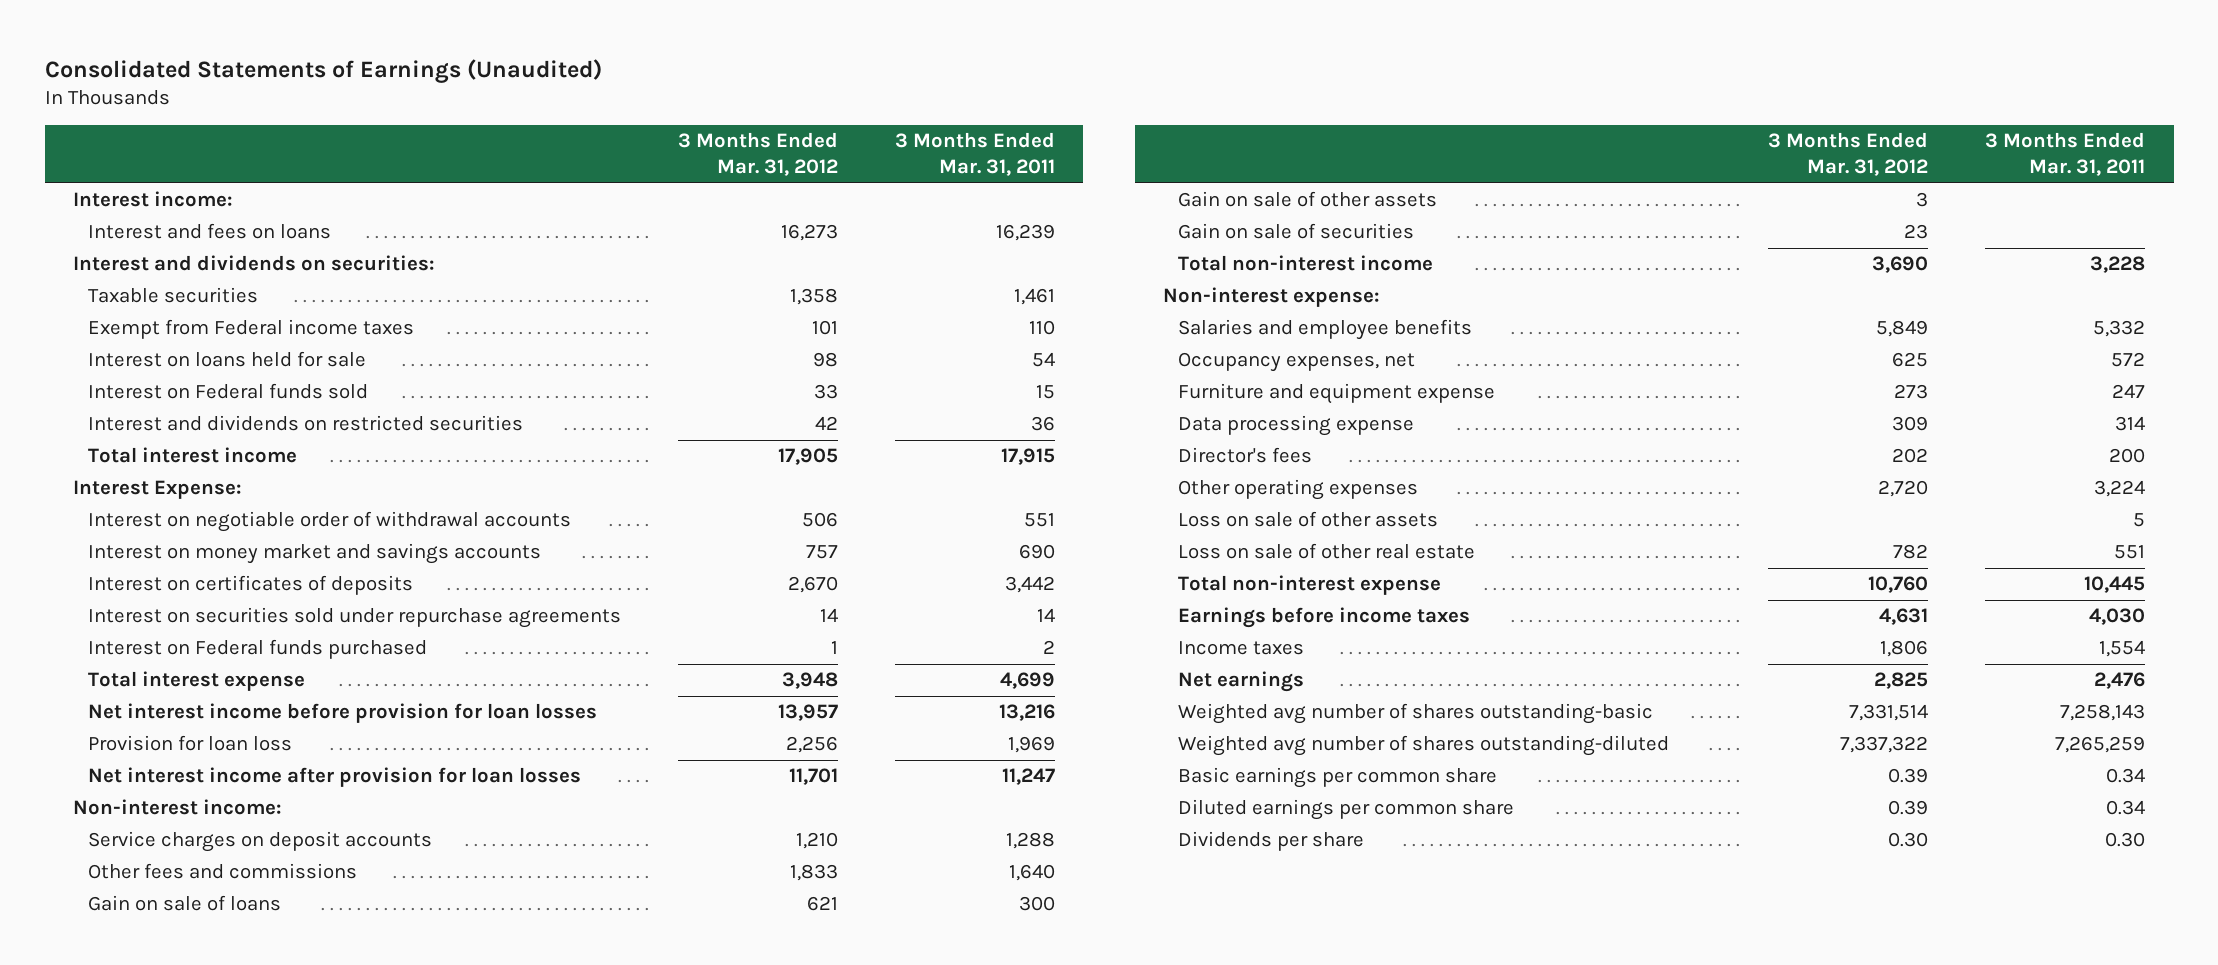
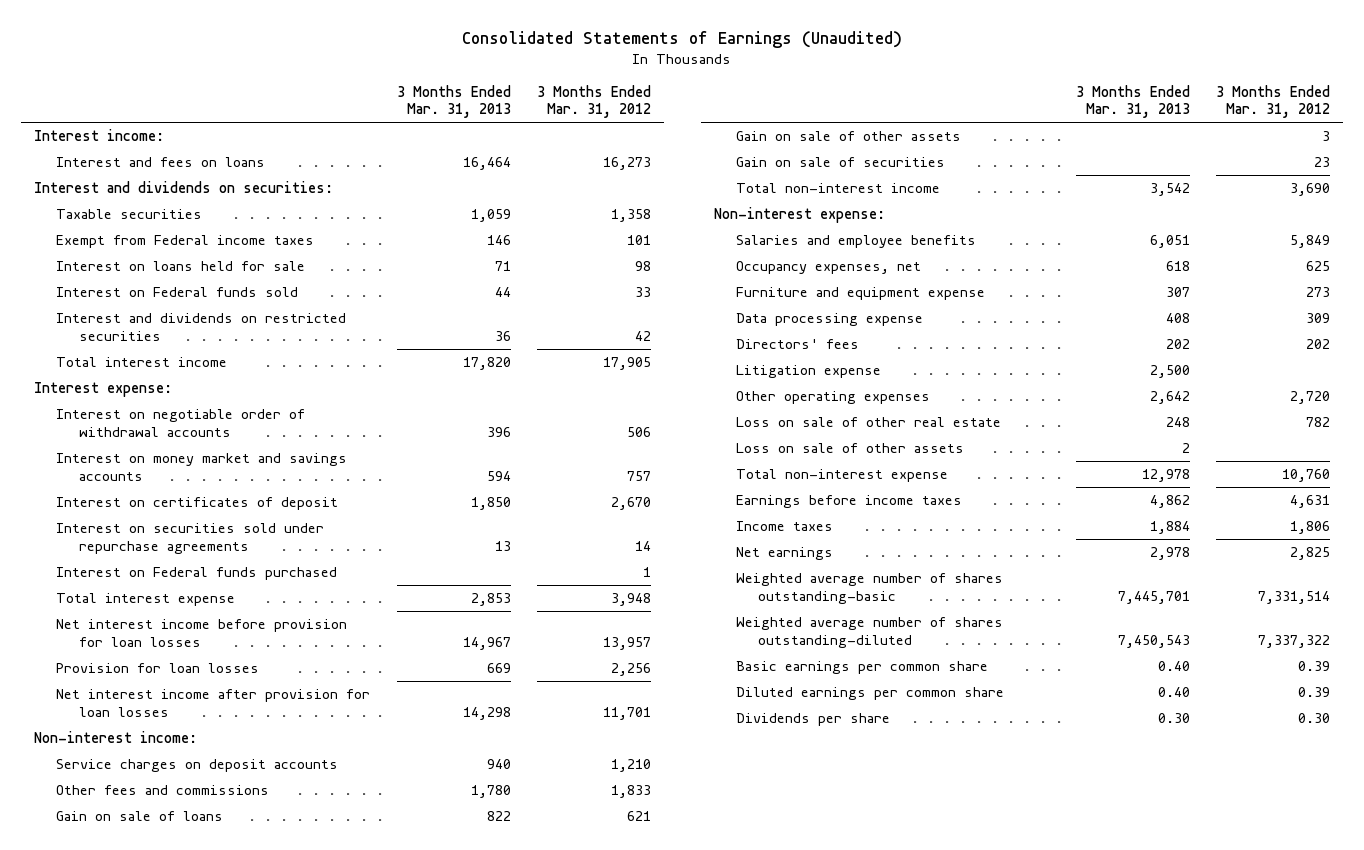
[894,132,1055,177] 3 Months Ended Mar. 31, 2011 -> none
none -> [396,84,511,119] 3 Months Ended Mar. 31, 2013
[73,480,243,500] Interest Expense: -> [34,382,173,398] Interest expense:
[87,575,413,596] Interest on certificates of deposits -> [56,497,339,511] Interest on certificates of deposit
[87,735,292,752] Provision for loan loss -> [56,663,260,674] Provision for loan losses
[1178,447,1313,464] Director's fees -> [735,339,859,350] Directors' fees
none -> [735,365,881,379] Litigation expense
[1178,511,1439,528] Loss on sale of other assets -> [735,443,964,454] Loss on sale of other assets
[1178,703,1654,725] Weighted avg number of shares outstanding-basic -> [735,573,1003,604] Weighted average number of shares outstanding-basic
[1178,735,1670,757] Weighted avg number of shares outstanding-diluted -> [735,617,1003,648] Weighted average number of shares outstanding-diluted

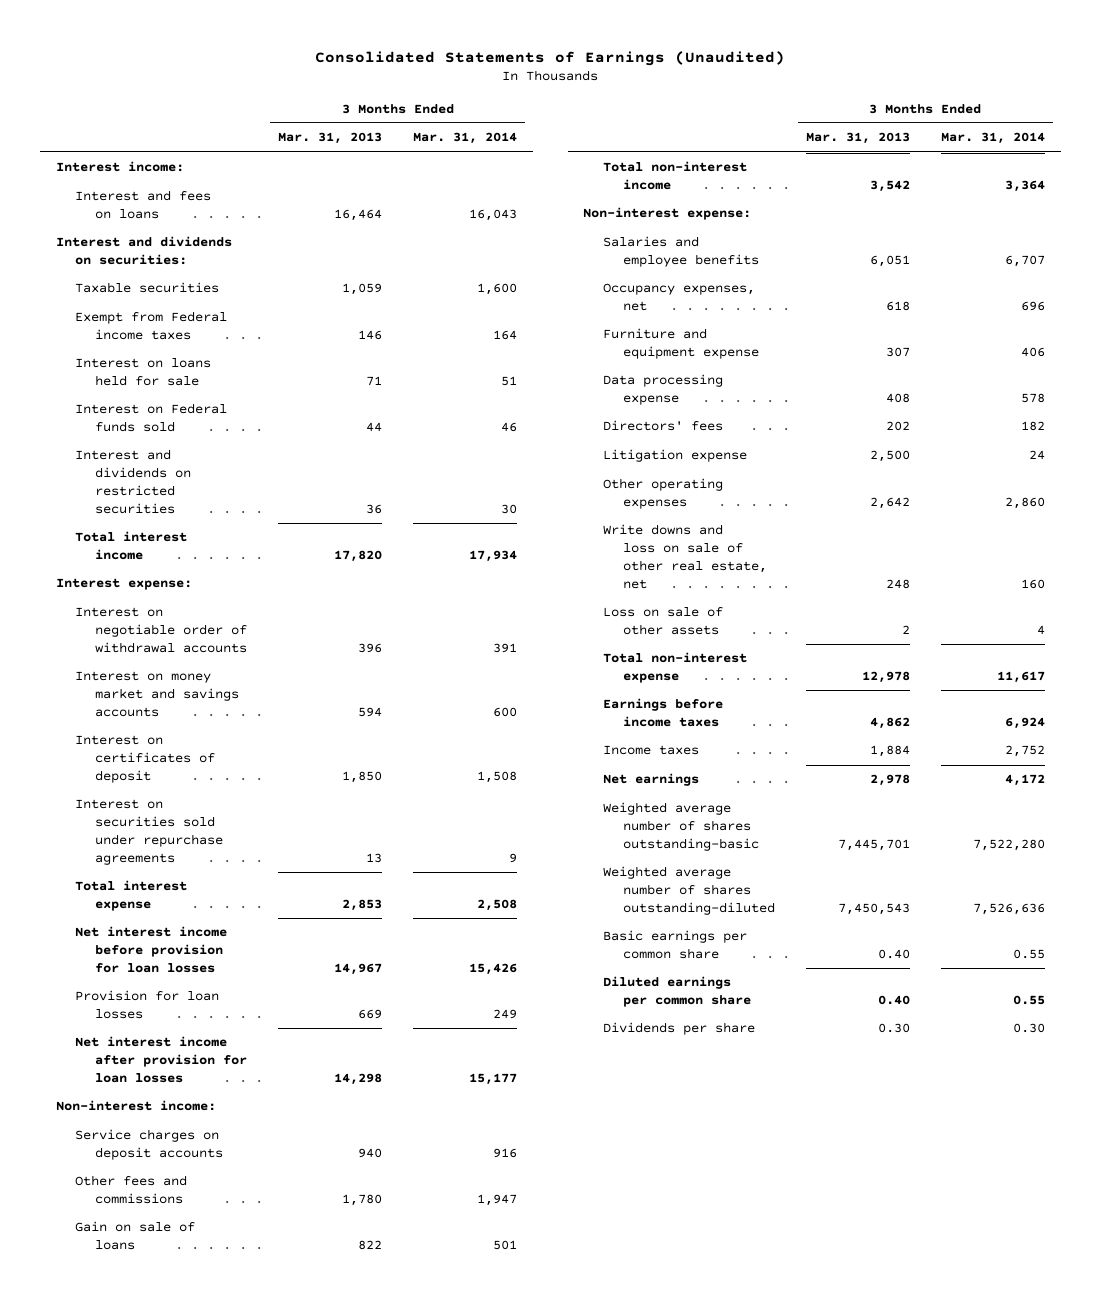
[536,84,651,119] 3 Months Ended Mar. 31, 2012 -> none
none -> [413,132,518,145] Mar. 31, 2014
[56,567,338,581] Interest on Federal funds purchased -> none
[735,131,961,142] Gain on sale of other assets -> none
[735,157,945,168] Gain on sale of securities -> none
[735,417,1001,428] Loss on sale of other real estate -> [602,524,767,589] Write downs and loss on sale of other real estate, net

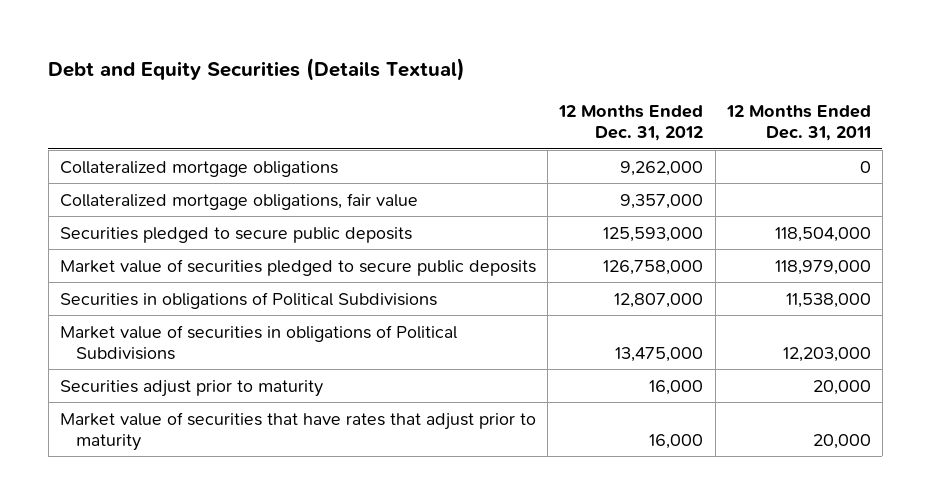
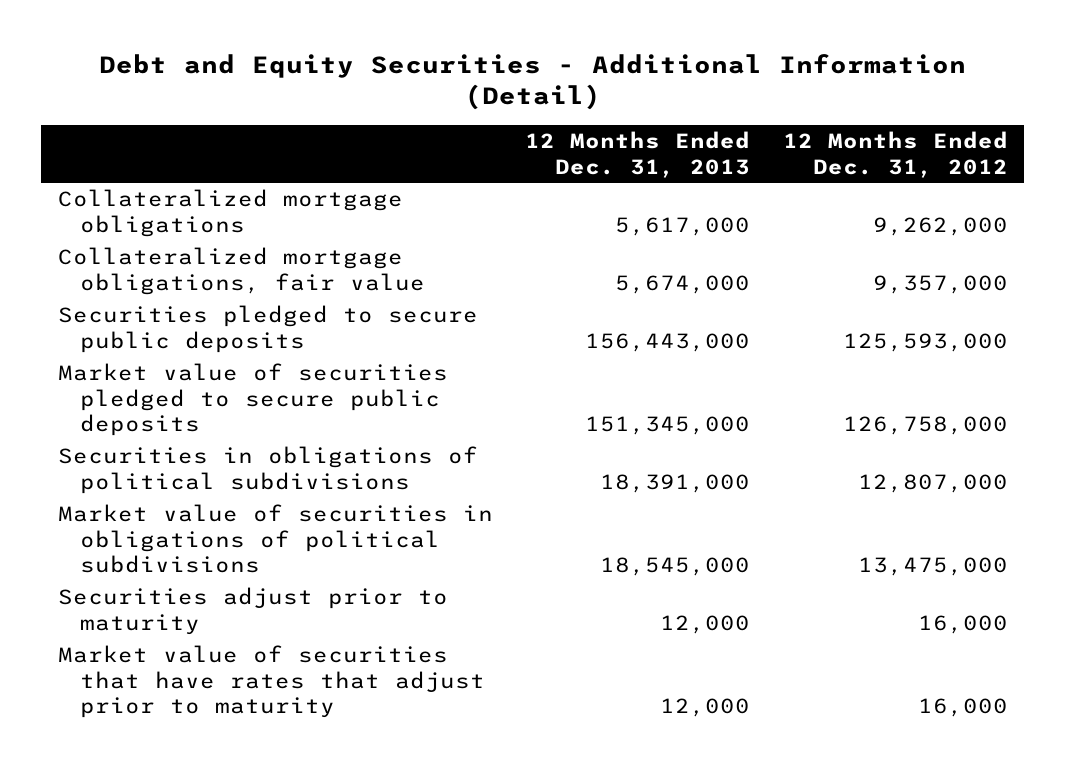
[48,58,466,82] Debt and Equity Securities (Details Textual) -> [98,53,966,111] Debt and Equity Securities - Additional Information (Detail)
[725,104,871,142] 12 Months Ended Dec. 31, 2011 -> none
none -> [525,130,751,178] 12 Months Ended Dec. 31, 2013
[59,291,437,309] Securities in obligations of Political Subdivisions -> [57,446,478,494] Securities in obligations of political subdivisions
[59,324,457,360] Market value of securities in obligations of Political Subdivisions -> [57,504,493,574] Market value of securities in obligations of political subdivisions

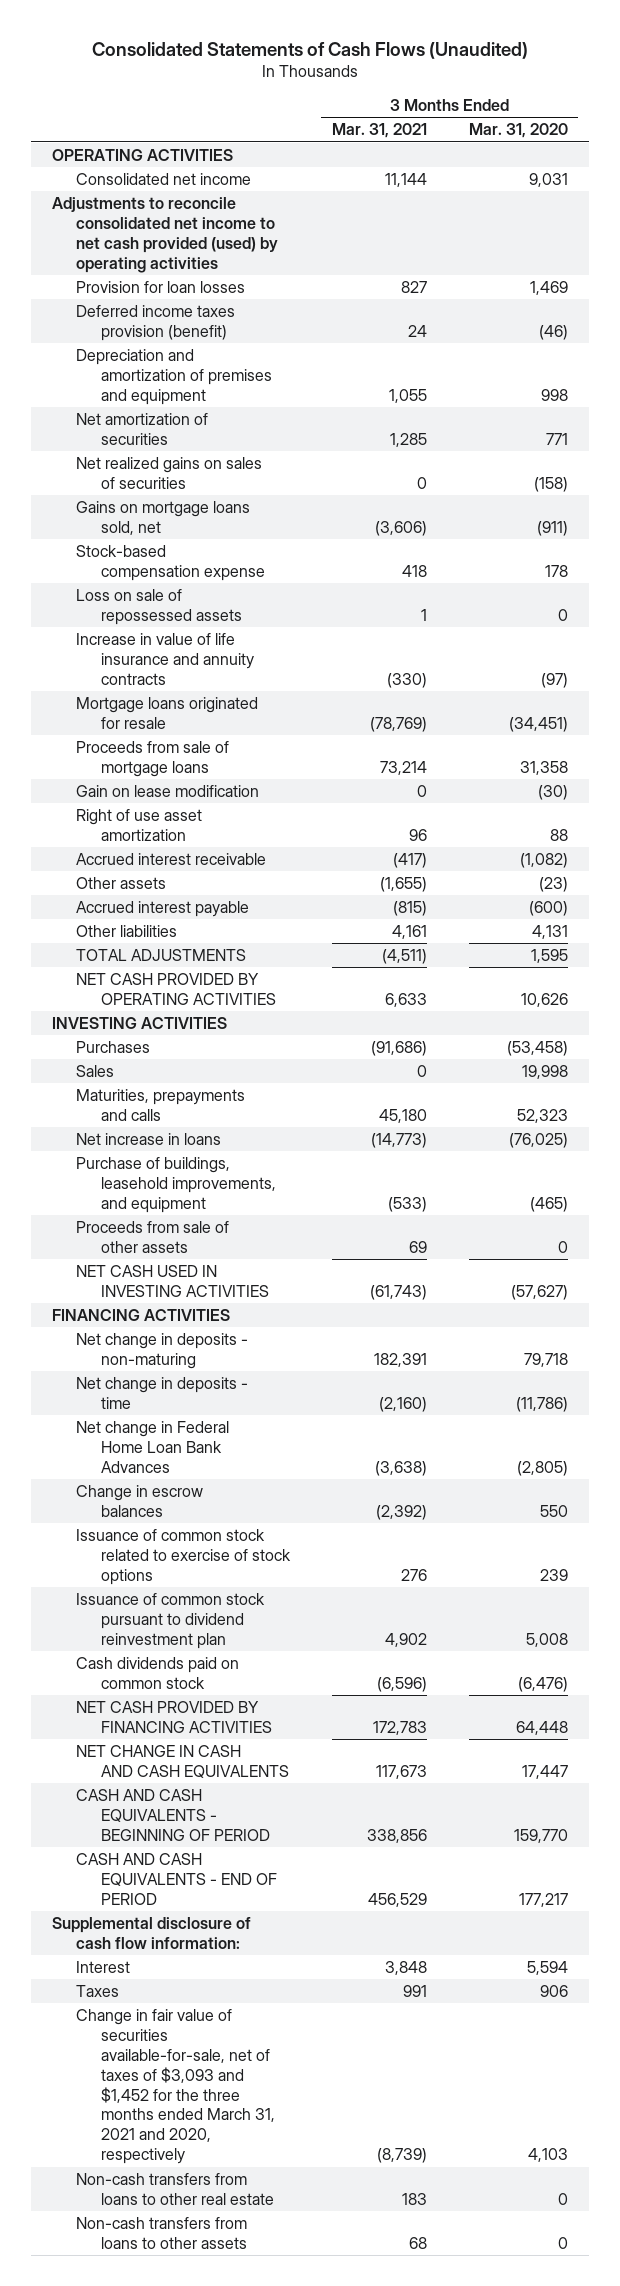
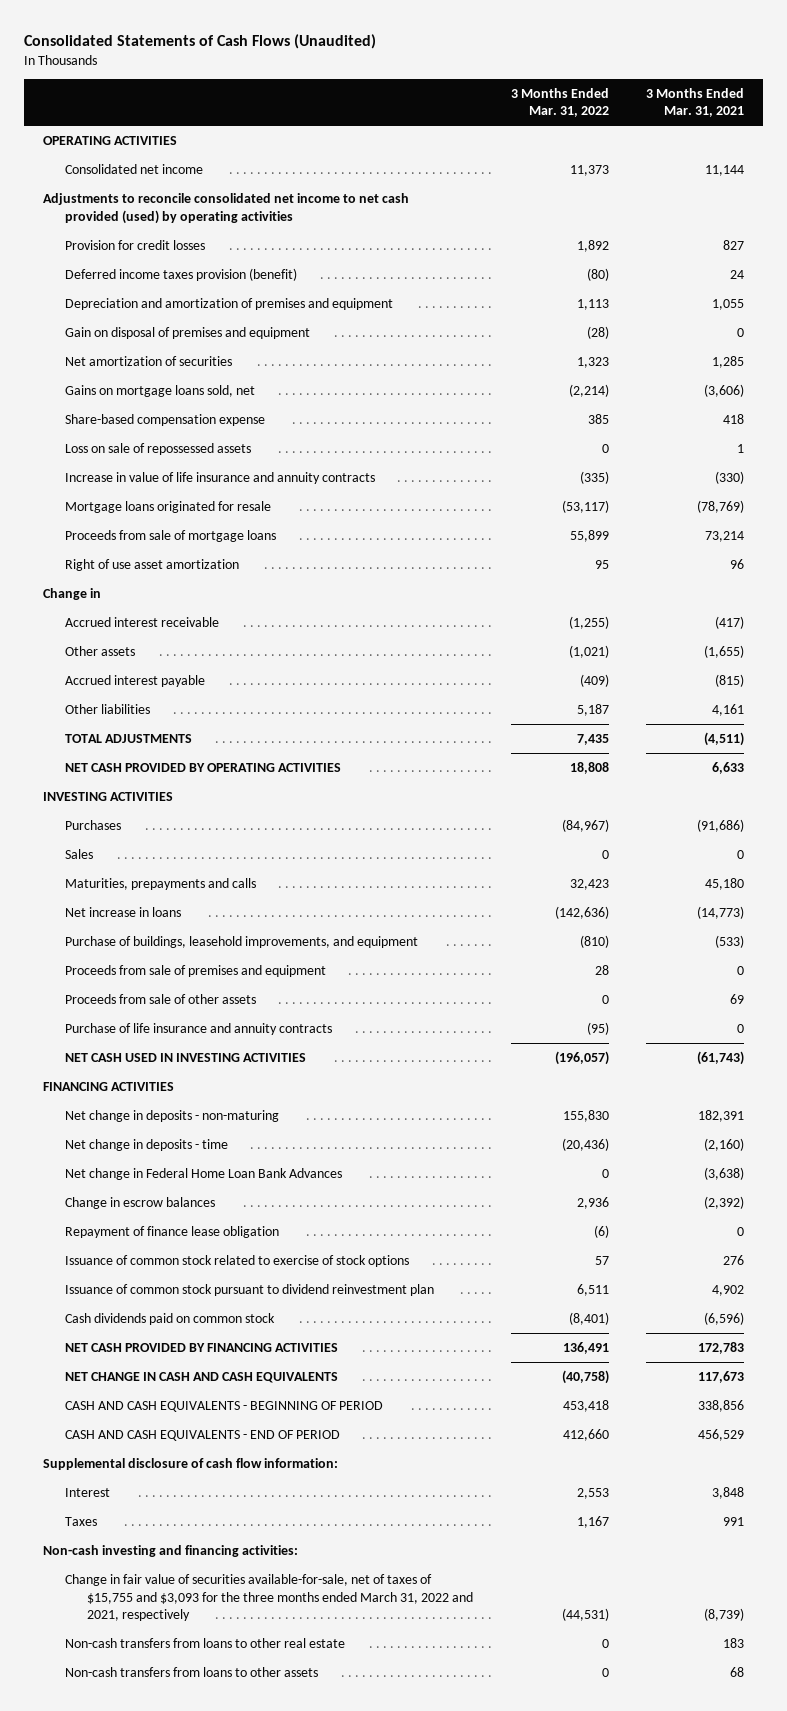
[468,123,568,139] Mar. 31, 2020 -> none
none -> [510,87,609,118] 3 Months Ended Mar. 31, 2022
[76,280,246,293] Provision for loan losses -> [65,239,206,250] Provision for credit losses
none -> [65,326,311,339] Gain on disposal of premises and equipment
[76,456,263,489] Net realized gains on sales of securities -> none
[76,544,265,581] Stock-based compensation expense -> [65,413,266,426] Share-based compensation expense
[76,784,260,797] Gain on lease modification -> none
none -> [43,587,102,600] Change in
none -> [65,964,327,977] Proceeds from sale of premises and equipment
none -> [65,1022,333,1035] Purchase of life insurance and annuity contracts
none -> [65,1225,280,1238] Repayment of finance lease obligation
none -> [43,1544,299,1557] Non-cash investing and financing activities:
[76,2008,275,2165] Change in fair value of securities available-for-sale, net of taxes of $3,093 and $1,452 for the three months ended March 31, 2021 and 2020, respectively -> [65,1573,474,1622] Change in fair value of securities available-for-sale, net of taxes of $15,755 and $3,093 for the three months ended March 31, 2022 and 2021, respectively

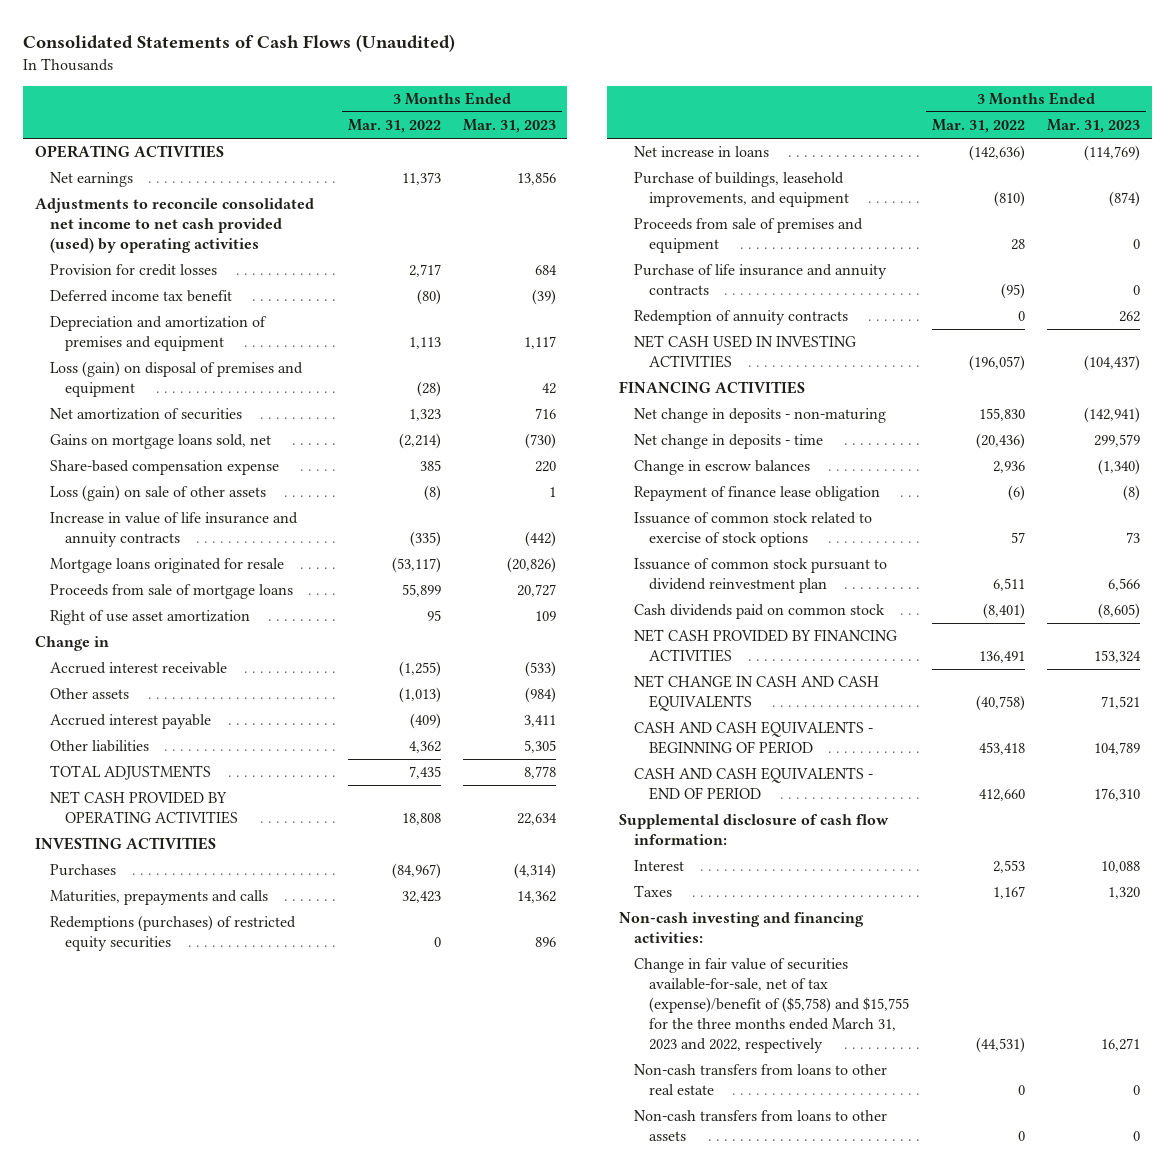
[646,87,745,118] 3 Months Ended Mar. 31, 2021 -> none
none -> [463,119,557,134] Mar. 31, 2023
[65,163,204,174] Consolidated net income -> [49,172,133,188] Net earnings
[576,239,609,252] 1,892 -> [408,264,441,278] 2,717
[65,267,298,281] Deferred income taxes provision (benefit) -> [49,290,232,303] Deferred income tax benefit
[65,326,311,339] Gain on disposal of premises and equipment -> [49,361,303,398] Loss (gain) on disposal of premises and equipment
[65,442,252,455] Loss on sale of repossessed assets -> [49,485,266,502] Loss (gain) on sale of other assets
[601,443,609,453] 0 -> [423,485,441,502] (8)
[568,644,609,658] (1,021) -> [398,687,441,704] (1,013)
[576,703,609,716] 5,187 -> [408,741,441,754] 4,362
[65,848,94,859] Sales -> none
none -> [49,915,296,952] Redemptions (purchases) of restricted equity securities
[65,993,257,1004] Proceeds from sale of other assets -> none
none -> [633,310,848,326] Redemption of annuity contracts
[65,1167,343,1180] Net change in Federal Home Loan Bank Advances -> none
[65,1573,474,1622] Change in fair value of securities available-for-sale, net of taxes of $15,755 and $3,093 for the three months ended March 31, 2022 and 2021, respectively -> [633,958,910,1054] Change in fair value of securities available-for-sale, net of tax (expense)/benefit of ($5,758) and $15,755 for the three months ended March 31, 2023 and 2022, respectively

